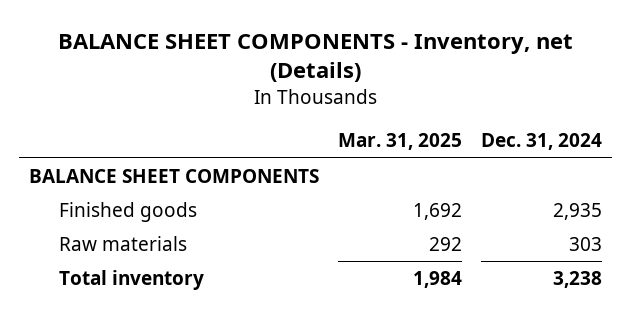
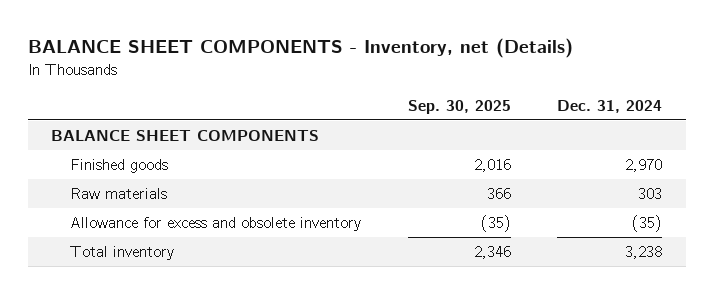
[338,133,463,151] Mar. 31, 2025 -> none
none -> [407,99,511,114] Sep. 30, 2025
[553,202,603,220] 2,935 -> [625,159,663,173] 2,970
none -> [69,217,361,232] Allowance for excess and obsolete inventory

